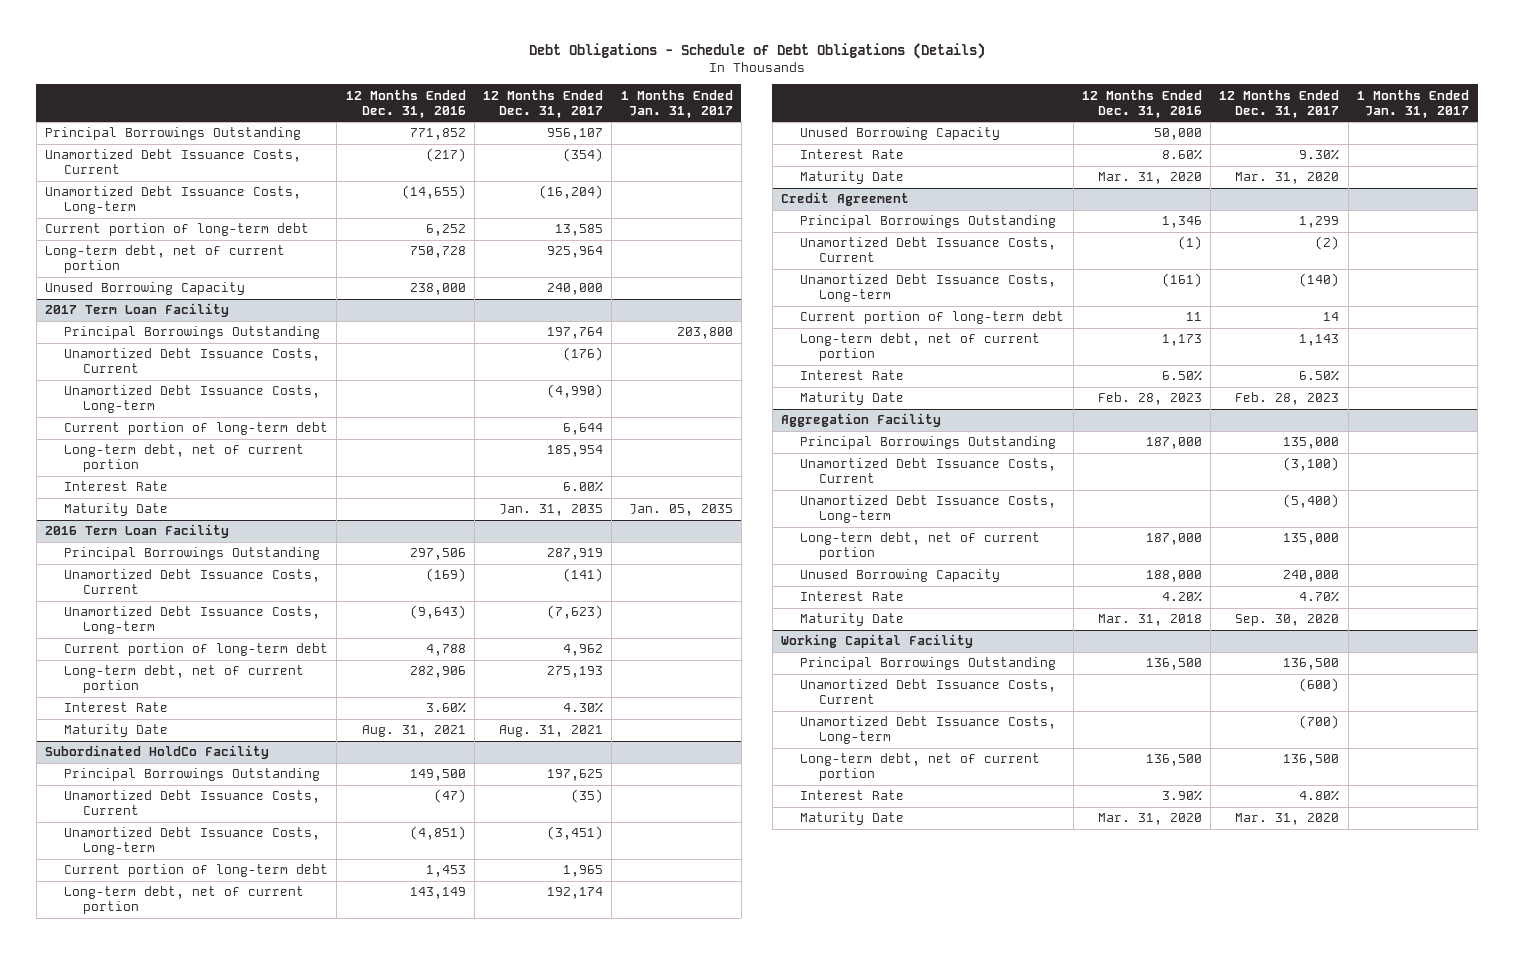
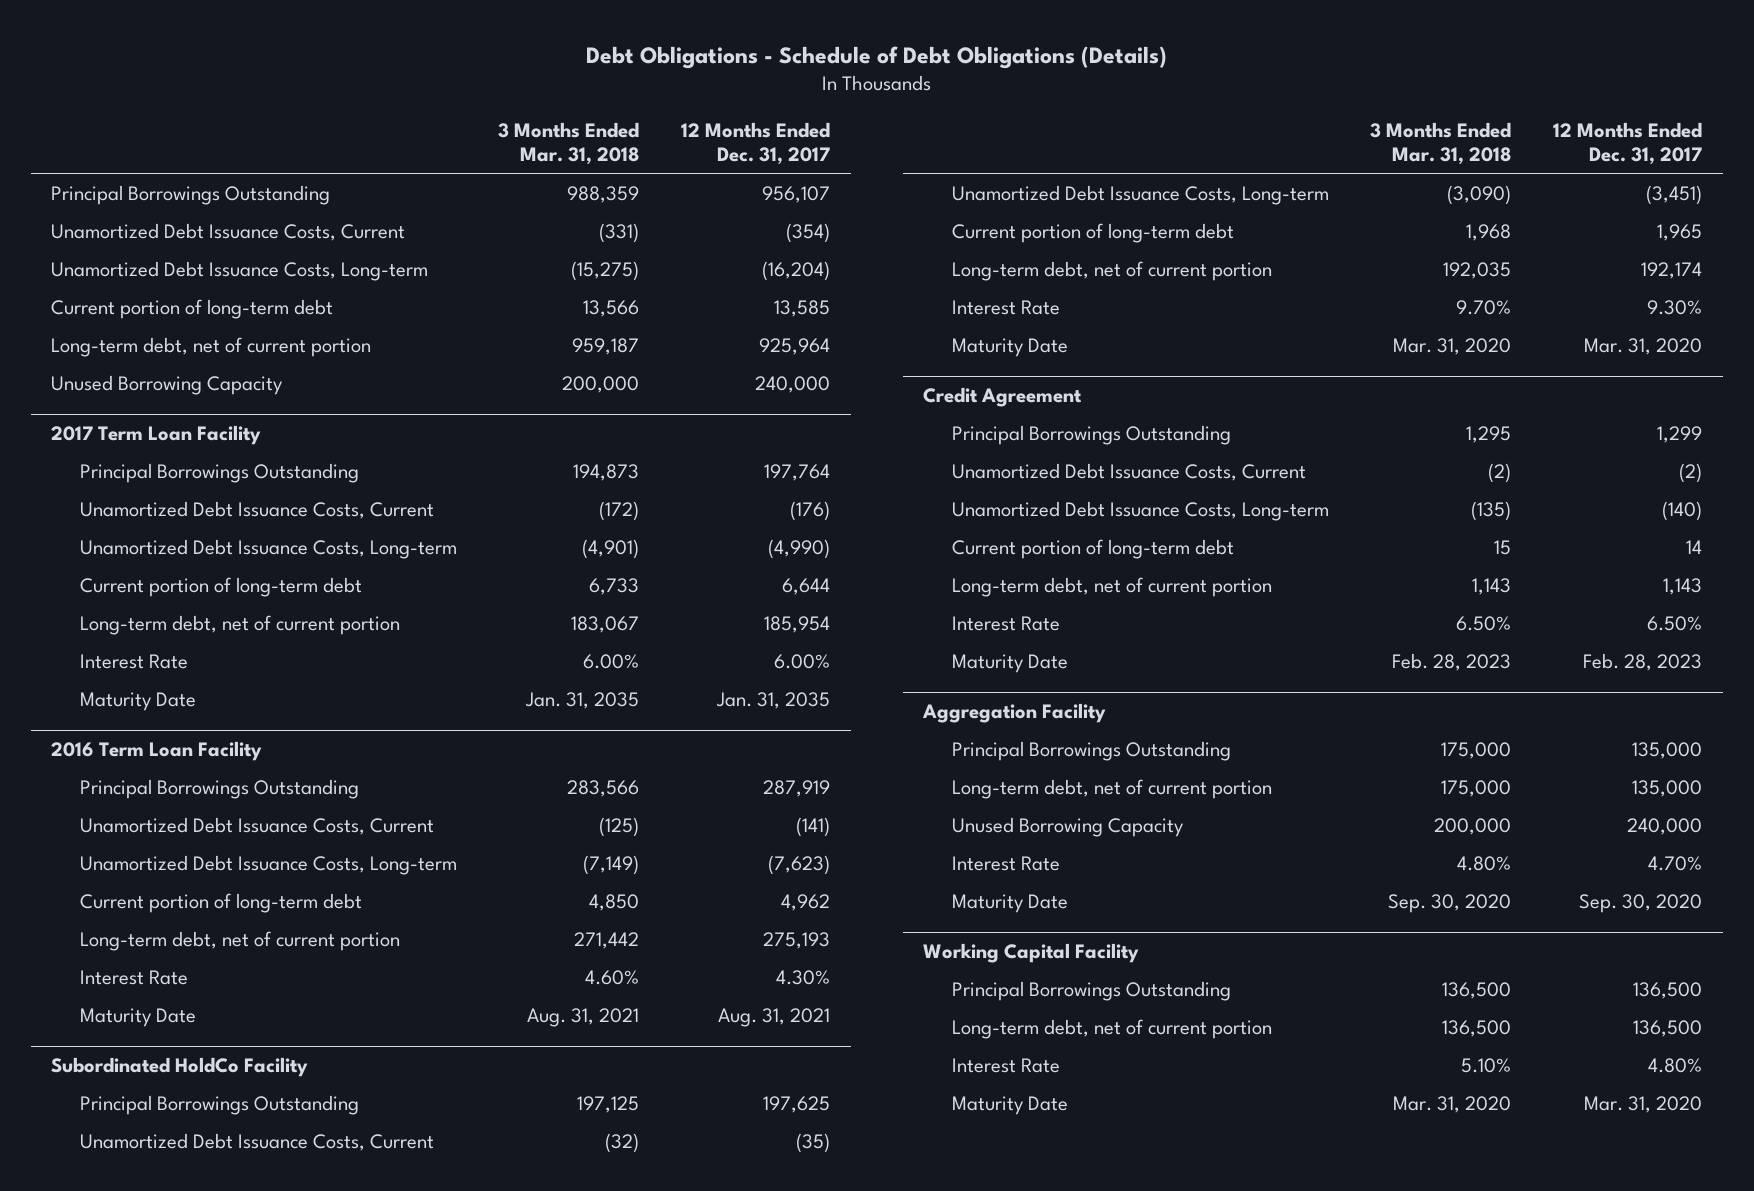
[345,89,466,118] 12 Months Ended Dec. 31, 2016 -> none
[620,89,733,118] 1 Months Ended Jan. 31, 2017 -> none
none -> [498,121,640,166] 3 Months Ended Mar. 31, 2018
[800,127,1001,141] Unused Borrowing Capacity -> none
[800,458,1057,484] Unamortized Debt Issuance Costs, Current -> none
[800,495,1057,524] Unamortized Debt Issuance Costs, Long-term -> none
[800,679,1057,705] Unamortized Debt Issuance Costs, Current -> none
[800,716,1057,745] Unamortized Debt Issuance Costs, Long-term -> none

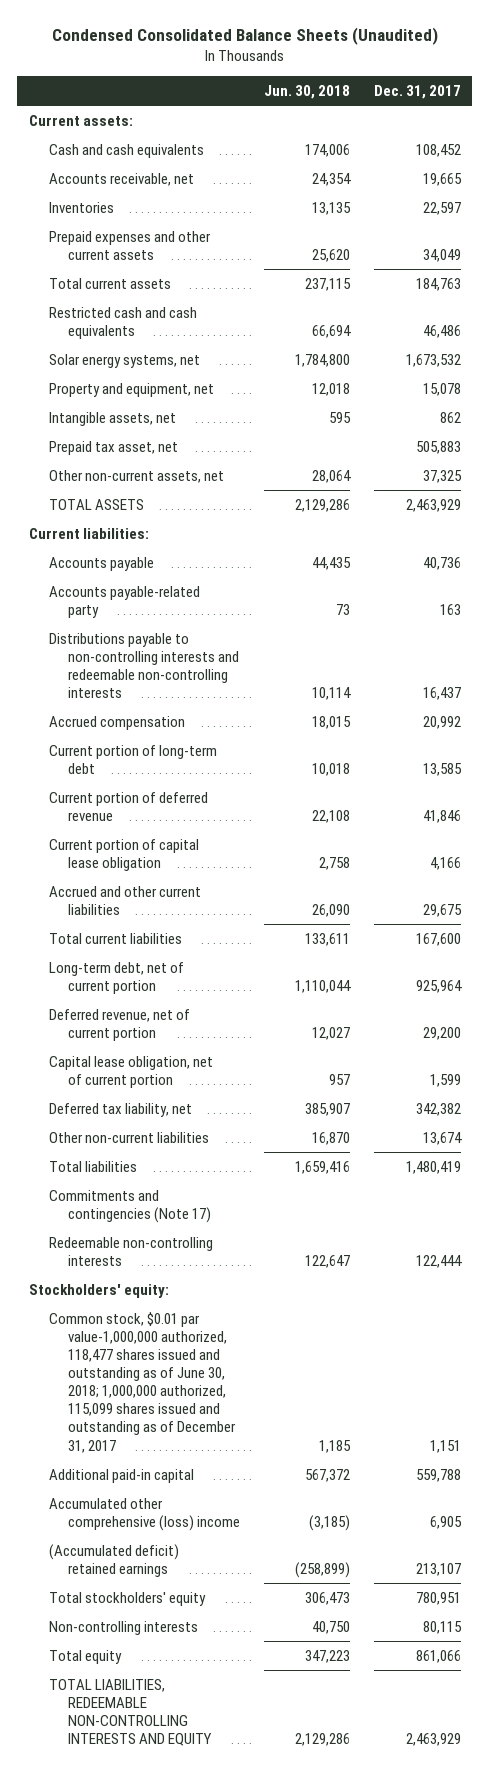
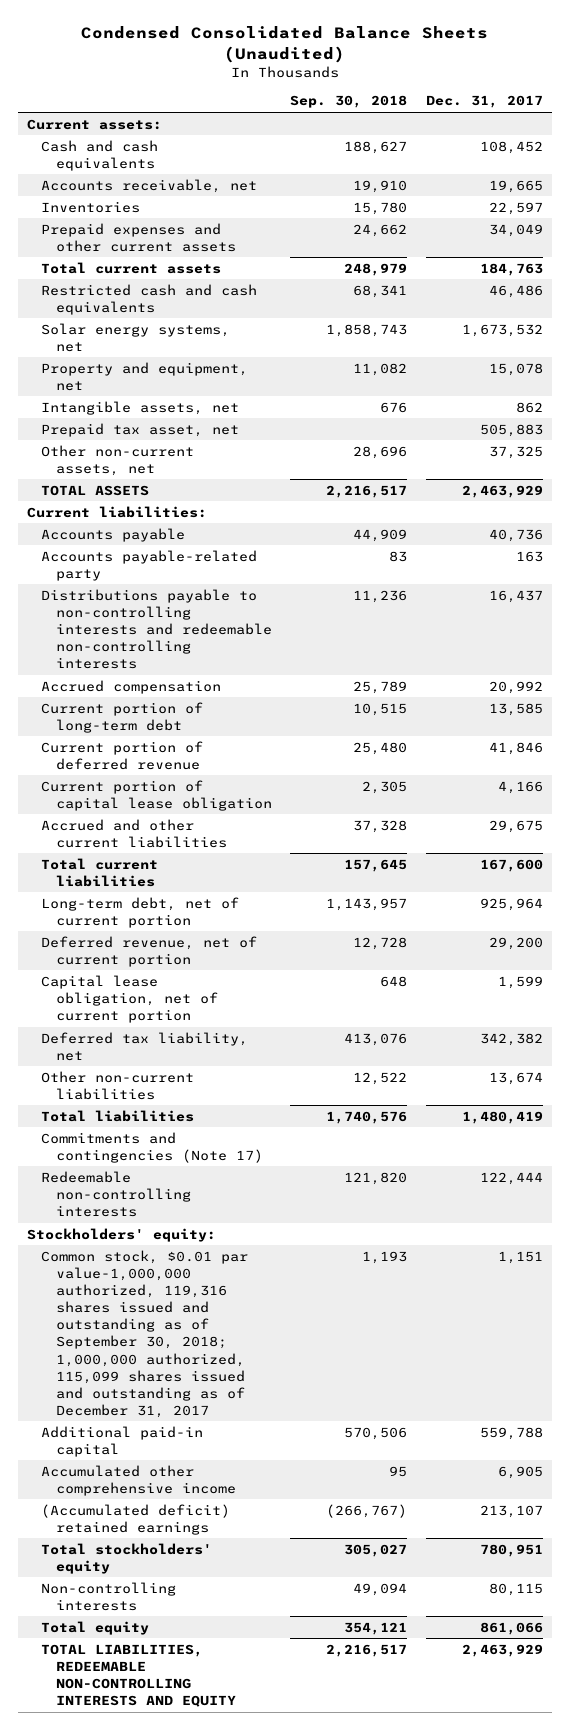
[263,84,350,99] Jun. 30, 2018 -> none
none -> [290,95,408,109] Sep. 30, 2018
[48,1311,237,1453] Common stock, $0.01 par value-1,000,000 authorized, 118,477 shares issued and outstanding as of June 30, 2018; 1,000,000 authorized, 115,099 shares issued and outstanding as of December 31, 2017 -> [41,1249,249,1418] Common stock, $0.01 par value-1,000,000 authorized, 119,316 shares issued and outstanding as of September 30, 2018; 1,000,000 authorized, 115,099 shares issued and outstanding as of December 31, 2017
[48,1497,241,1531] Accumulated other comprehensive (loss) income -> [41,1464,236,1496] Accumulated other comprehensive income

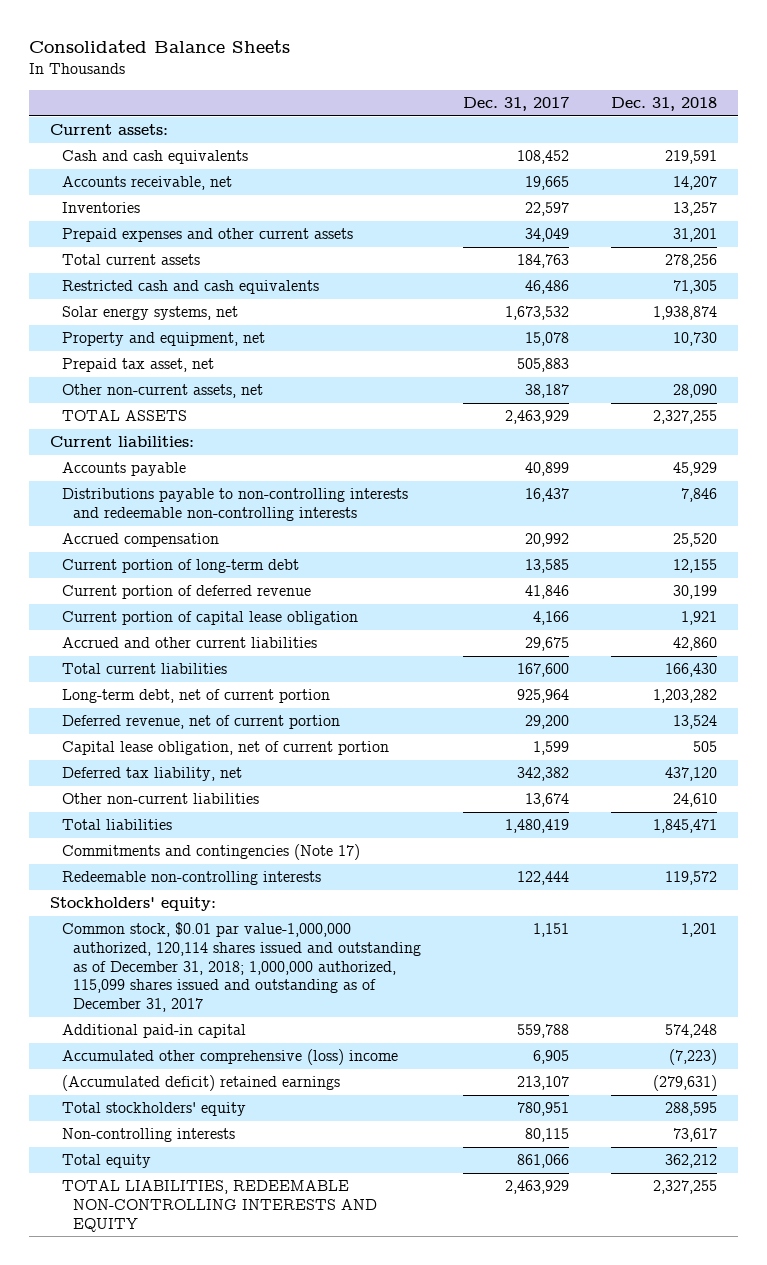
[80,26,488,63] Condensed Consolidated Balance Sheets (Unaudited) -> [28,39,290,53] Consolidated Balance Sheets
[290,95,408,109] Sep. 30, 2018 -> none
none -> [611,96,718,111] Dec. 31, 2018
[41,400,240,415] Intangible assets, net -> none
[488,445,543,459] 37,325 -> [525,384,570,399] 38,187
[41,549,258,581] Accounts payable-related party -> none
[488,528,543,542] 40,736 -> [525,462,570,477] 40,899
[41,1249,249,1418] Common stock, $0.01 par value-1,000,000 authorized, 119,316 shares issued and outstanding as of September 30, 2018; 1,000,000 authorized, 115,099 shares issued and outstanding as of December 31, 2017 -> [61,922,422,1013] Common stock, $0.01 par value-1,000,000 authorized, 120,114 shares issued and outstanding as of December 31, 2018; 1,000,000 authorized, 115,099 shares issued and outstanding as of December 31, 2017
[41,1464,236,1496] Accumulated other comprehensive income -> [61,1049,398,1066] Accumulated other comprehensive (loss) income

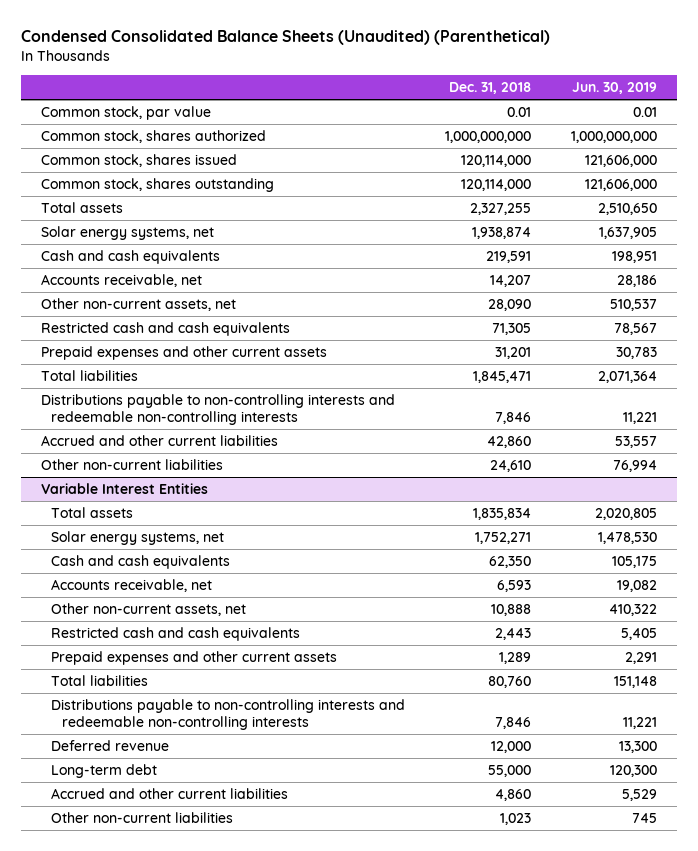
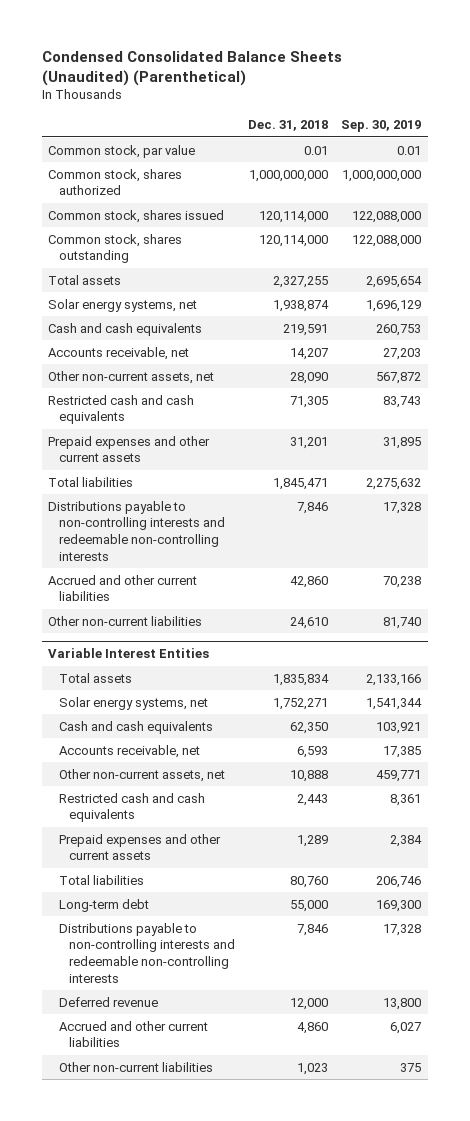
[572,82,658,95] Jun. 30, 2019 -> none
none -> [341,120,422,133] Sep. 30, 2019
[51,764,158,779] Long-term debt -> [58,898,149,912] Long-term debt

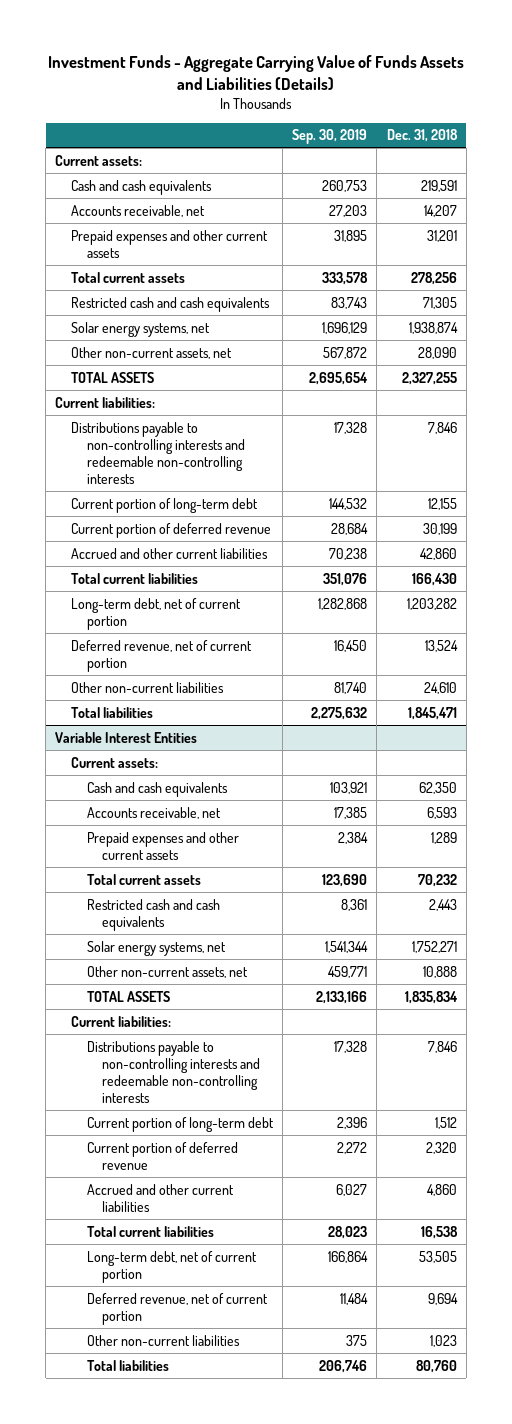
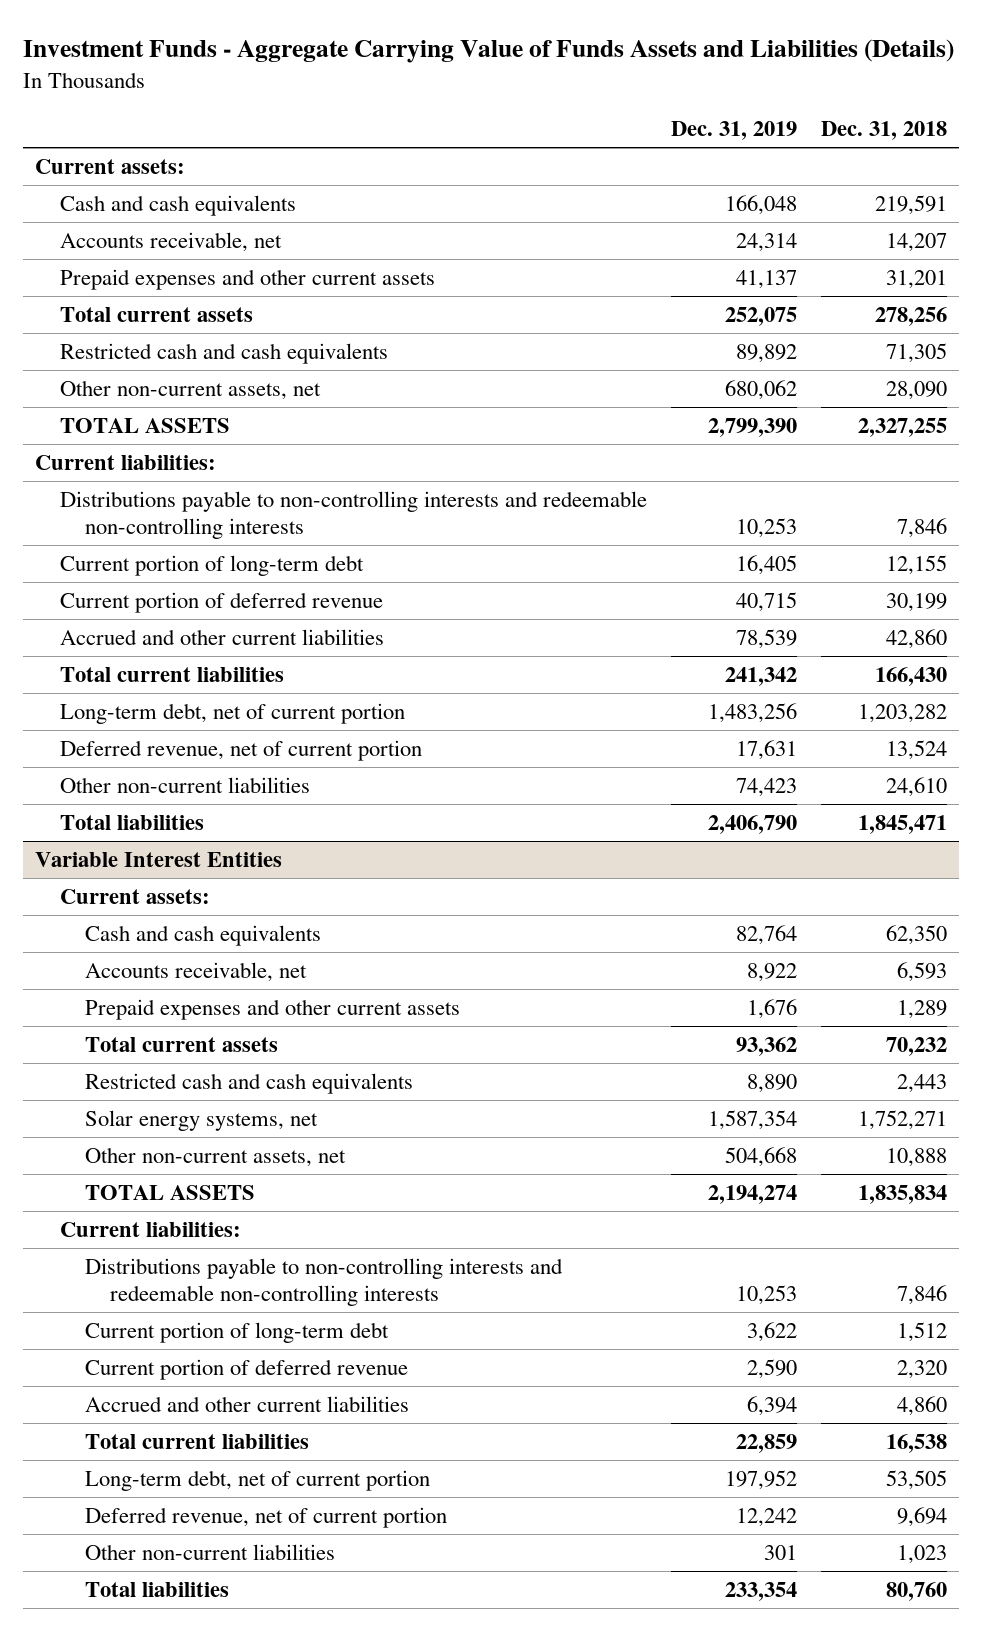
[292,129,368,145] Sep. 30, 2019 -> none
none -> [670,120,797,140] Dec. 31, 2019
[71,321,211,337] Solar energy systems, net -> none

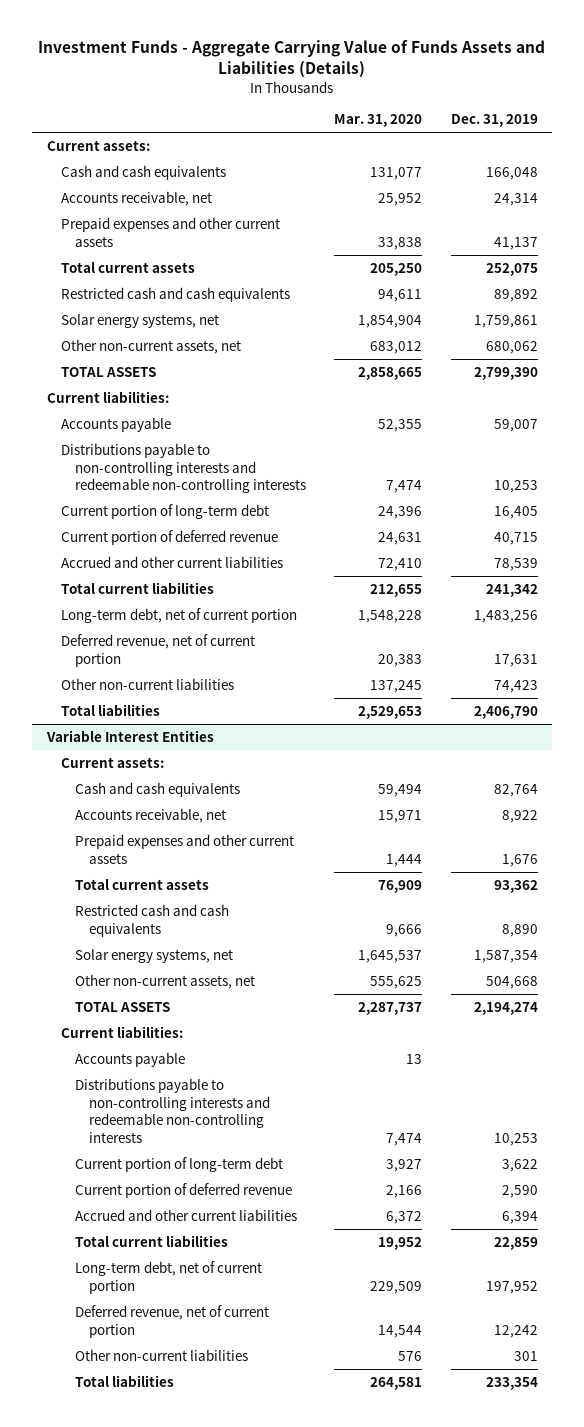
[821,120,948,140] Dec. 31, 2018 -> none
none -> [334,114,423,128] Mar. 31, 2020
none -> [60,314,219,329] Solar energy systems, net
none -> [60,417,171,433] Accounts payable
none -> [74,1052,185,1068] Accounts payable

